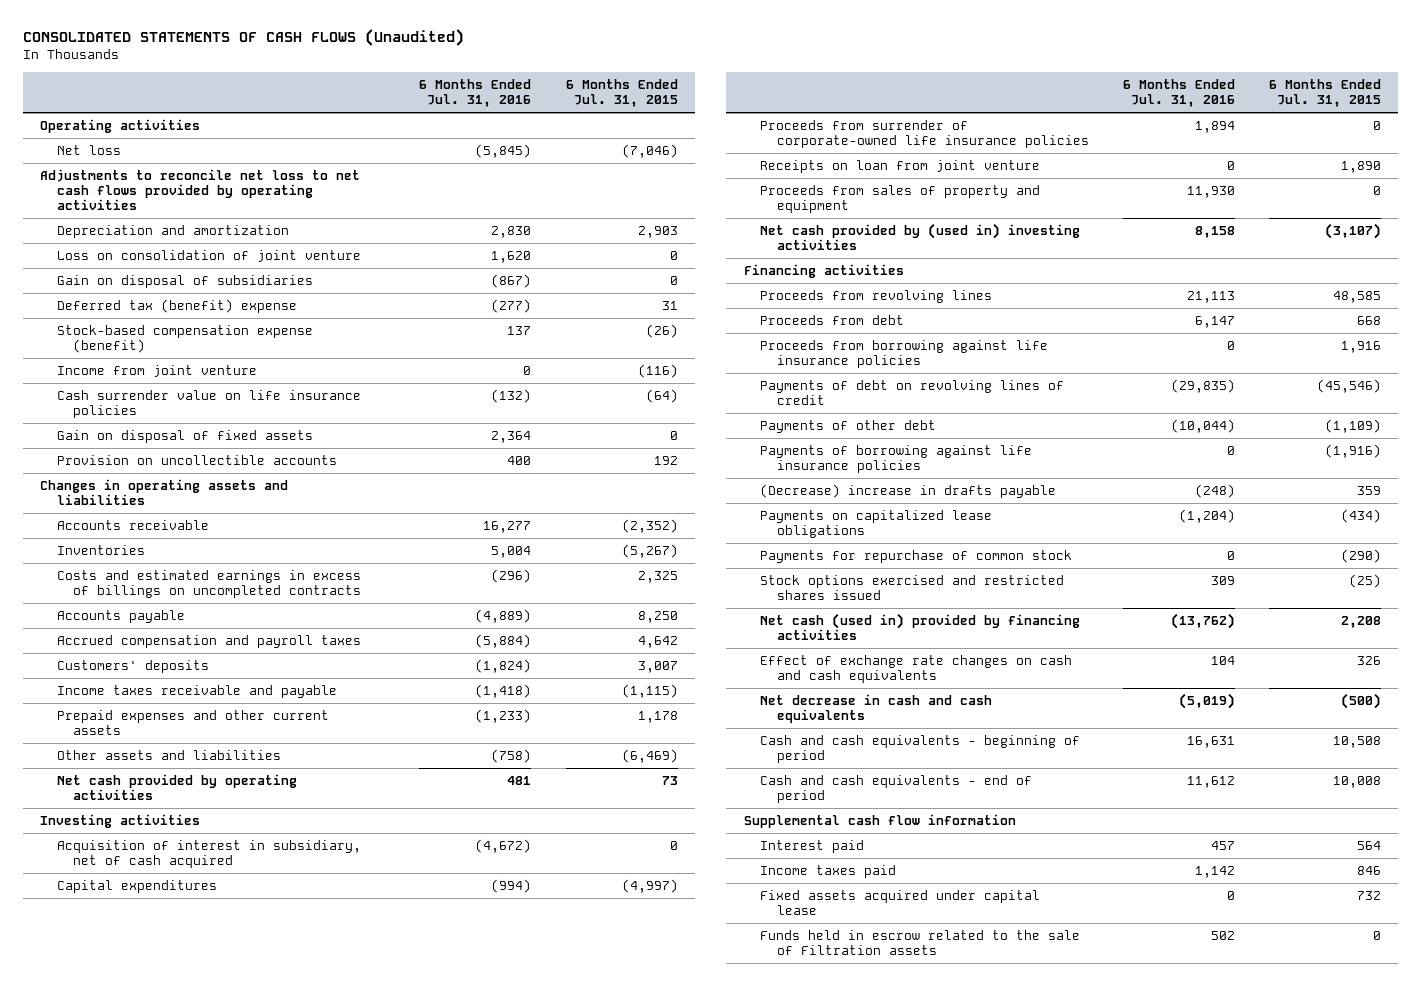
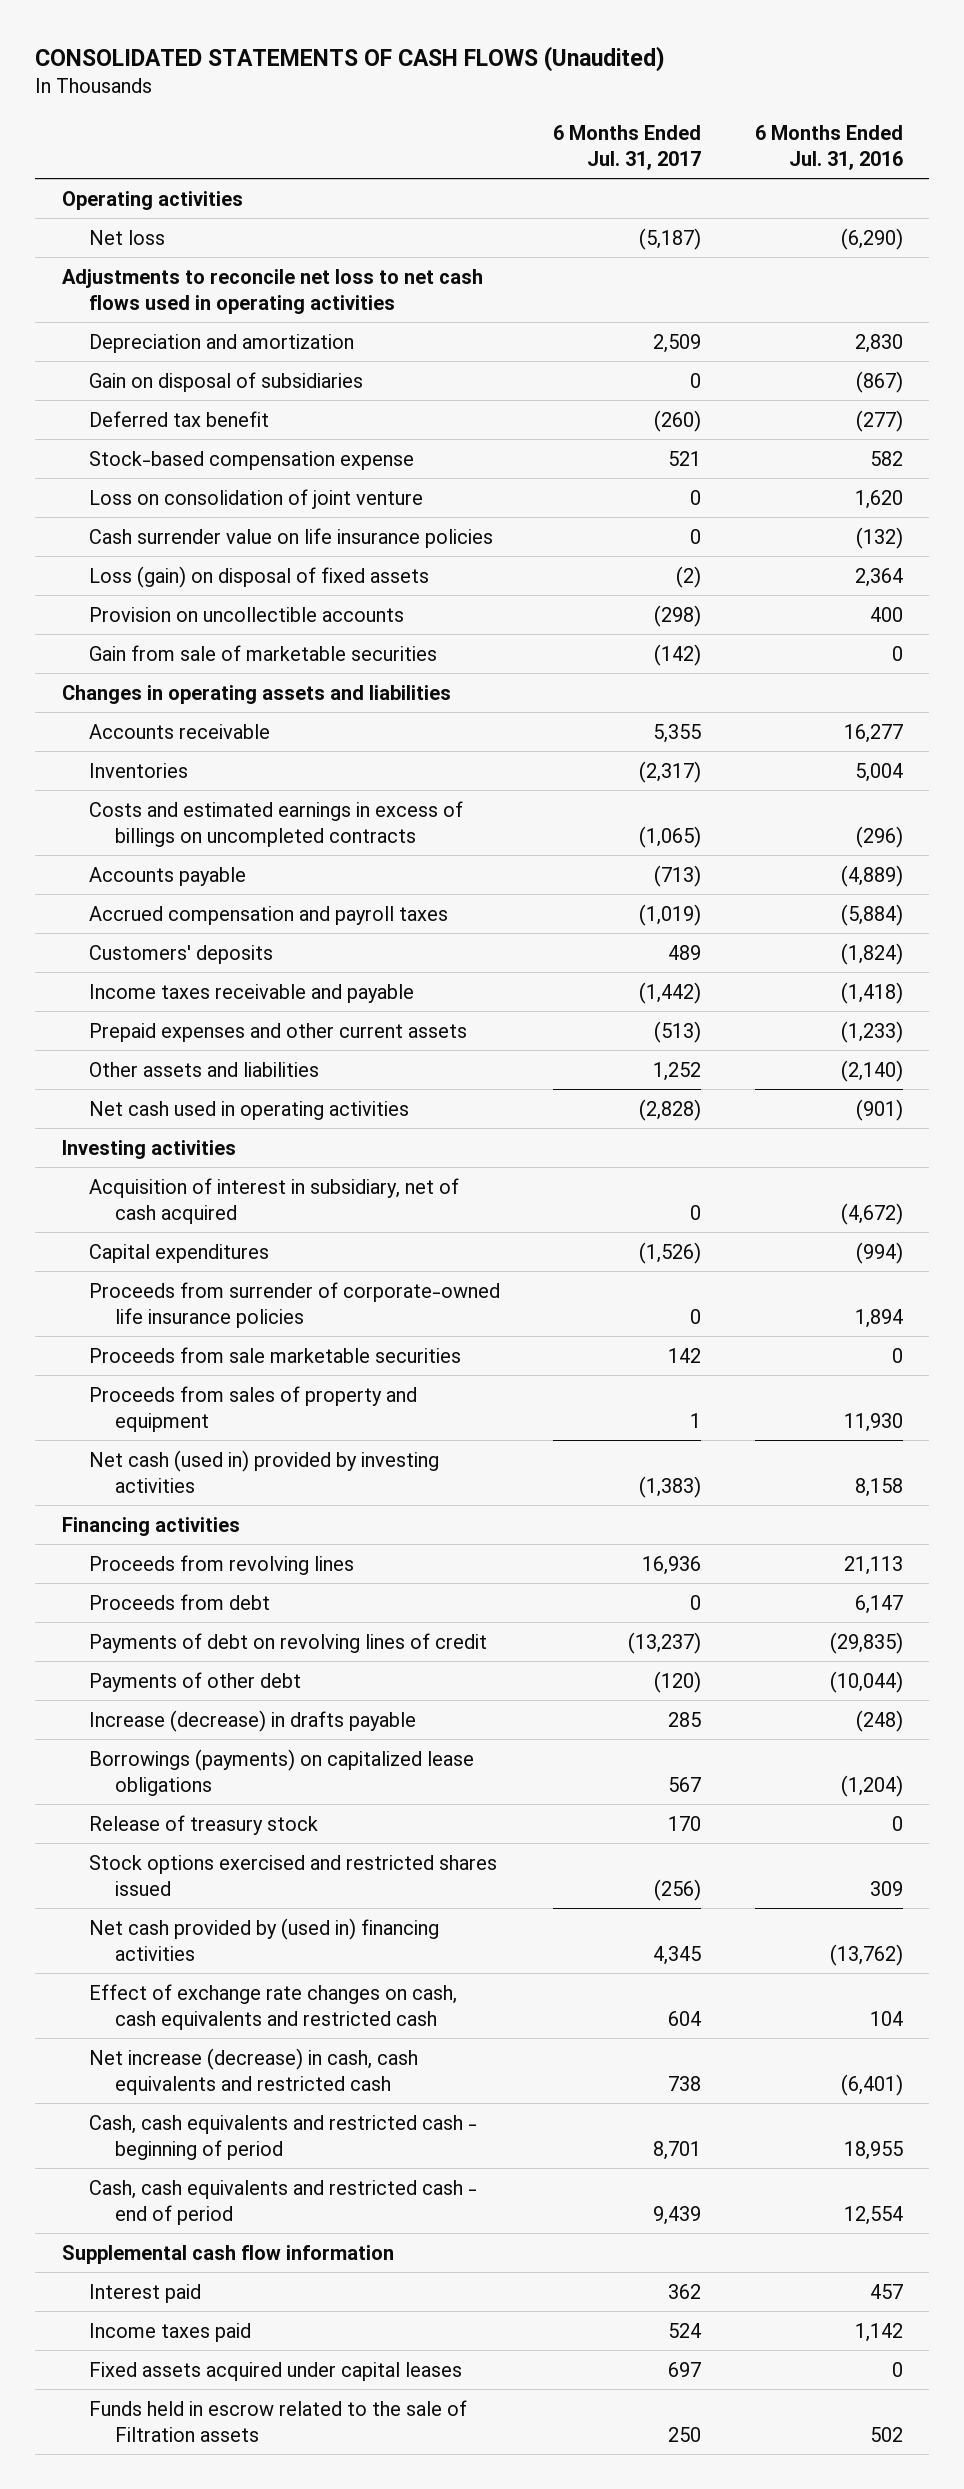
[565,78,678,108] 6 Months Ended Jul. 31, 2015 -> none
none -> [553,125,702,171] 6 Months Ended Jul. 31, 2017
[475,143,532,158] (5,845) -> [840,227,903,250] (6,290)
[40,168,361,211] Adjustments to reconcile net loss to net cash flows provided by operating activities -> [61,268,483,314] Adjustments to reconcile net loss to net cash flows used in operating activities
[56,364,257,377] Income from joint venture -> none
[56,298,297,313] Deferred tax (benefit) expense -> [88,410,269,427] Deferred tax benefit
[56,324,313,354] Stock-based compensation expense (benefit) -> [88,450,414,470] Stock-based compensation expense
[507,325,532,335] 137 -> [869,450,903,466] 582
[56,249,361,262] Loss on consolidation of joint venture -> [88,488,423,509] Loss on consolidation of joint venture
[56,429,313,443] Gain on disposal of fixed assets -> [88,565,429,588] Loss (gain) on disposal of fixed assets
none -> [88,644,437,661] Gain from sale of marketable securities
[491,748,532,763] (758) -> [840,1059,903,1082] (2,140)
[56,773,297,801] Net cash provided by operating activities -> [88,1100,409,1120] Net cash used in operating activities
[507,775,532,785] 481 -> [855,1098,903,1121] (901)
[760,159,1041,173] Receipts on loan from joint venture -> none
none -> [88,1346,461,1363] Proceeds from sale marketable securities
[760,222,1081,251] Net cash provided by (used in) investing activities -> [88,1449,439,1493] Net cash (used in) provided by investing activities
[760,339,1049,369] Proceeds from borrowing against life insurance policies -> none
[760,444,1033,474] Payments of borrowing against life insurance policies -> none
[760,483,1057,498] (Decrease) increase in drafts payable -> [88,1709,416,1732] Increase (decrease) in drafts payable
[760,509,993,539] Payments on capitalized lease obligations -> [88,1748,474,1796] Borrowings (payments) on capitalized lease obligations
[760,549,1073,563] Payments for repurchase of common stock -> [88,1814,318,1835] Release of treasury stock
[760,612,1081,641] Net cash (used in) provided by financing activities -> [88,1917,439,1961] Net cash provided by (used in) financing activities
[760,654,1073,684] Effect of exchange rate changes on cash and cash equivalents -> [88,1983,457,2030] Effect of exchange rate changes on cash, cash equivalents and restricted cash
[760,693,993,724] Net decrease in cash and cash equivalents -> [88,2047,418,2095] Net increase (decrease) in cash, cash equivalents and restricted cash
[1178,692,1235,709] (5,019) -> [840,2073,903,2096] (6,401)
[760,734,1081,764] Cash and cash equivalents - beginning of period -> [88,2114,477,2160] Cash, cash equivalents and restricted cash - beginning of period
[1186,735,1235,748] 16,631 -> [843,2140,903,2160] 18,955
[760,774,1033,804] Cash and cash equivalents - end of period -> [88,2179,477,2225] Cash, cash equivalents and restricted cash - end of period
[1186,775,1235,788] 11,612 -> [843,2205,903,2225] 12,554
[760,889,1041,916] Fixed assets acquired under capital lease -> [88,2361,462,2381] Fixed assets acquired under capital leases

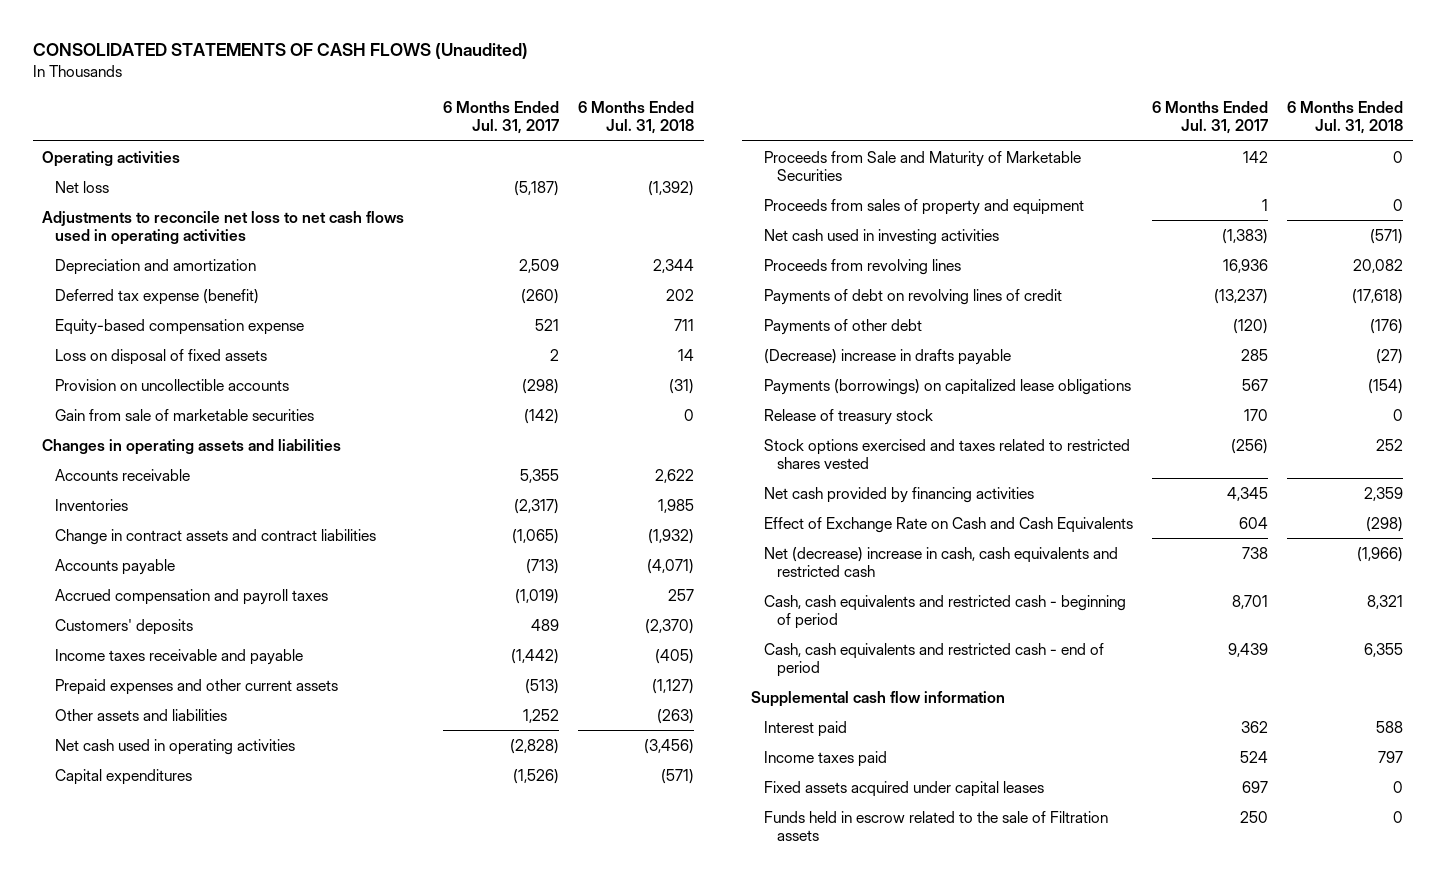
[754,125,903,171] 6 Months Ended Jul. 31, 2016 -> none
none -> [578,100,695,135] 6 Months Ended Jul. 31, 2018
[88,371,363,392] Gain on disposal of subsidiaries -> none
[88,488,423,509] Loss on consolidation of joint venture -> none
[88,527,493,548] Cash surrender value on life insurance policies -> none
[88,410,269,427] Deferred tax benefit -> [54,288,259,305] Deferred tax expense (benefit)
[88,450,414,470] Stock-based compensation expense -> [54,318,304,335] Equity-based compensation expense
[88,565,429,588] Loss (gain) on disposal of fixed assets -> [54,348,267,365] Loss on disposal of fixed assets
[676,565,702,588] (2) -> [550,348,560,361] 2
[88,800,463,847] Costs and estimated earnings in excess of billings on uncompleted contracts -> [54,528,376,545] Change in contract assets and contract liabilities
[61,1139,236,1159] Investing activities -> none
[88,1177,459,1224] Acquisition of interest in subsidiary, net of cash acquired -> none
[88,1281,500,1328] Proceeds from surrender of corporate-owned life insurance policies -> none
[88,1346,461,1363] Proceeds from sale marketable securities -> [764,150,1082,181] Proceeds from Sale and Maturity of Marketable Securities
[61,1516,240,1536] Financing activities -> none
[88,1449,439,1493] Net cash (used in) provided by investing activities -> [764,228,1000,245] Net cash used in investing activities
[88,1593,270,1610] Proceeds from debt -> none
[88,1709,416,1732] Increase (decrease) in drafts payable -> [764,348,1012,365] (Decrease) increase in drafts payable
[88,1748,474,1796] Borrowings (payments) on capitalized lease obligations -> [764,378,1132,395] Payments (borrowings) on capitalized lease obligations
[88,1854,497,1896] Stock options exercised and restricted shares issued -> [764,438,1131,469] Stock options exercised and taxes related to restricted shares vested
[88,1917,439,1961] Net cash provided by (used in) financing activities -> [764,486,1035,503] Net cash provided by financing activities
[88,1983,457,2030] Effect of exchange rate changes on cash, cash equivalents and restricted cash -> [764,516,1134,533] Effect of Exchange Rate on Cash and Cash Equivalents
[88,2047,418,2095] Net increase (decrease) in cash, cash equivalents and restricted cash -> [764,546,1119,577] Net (decrease) increase in cash, cash equivalents and restricted cash

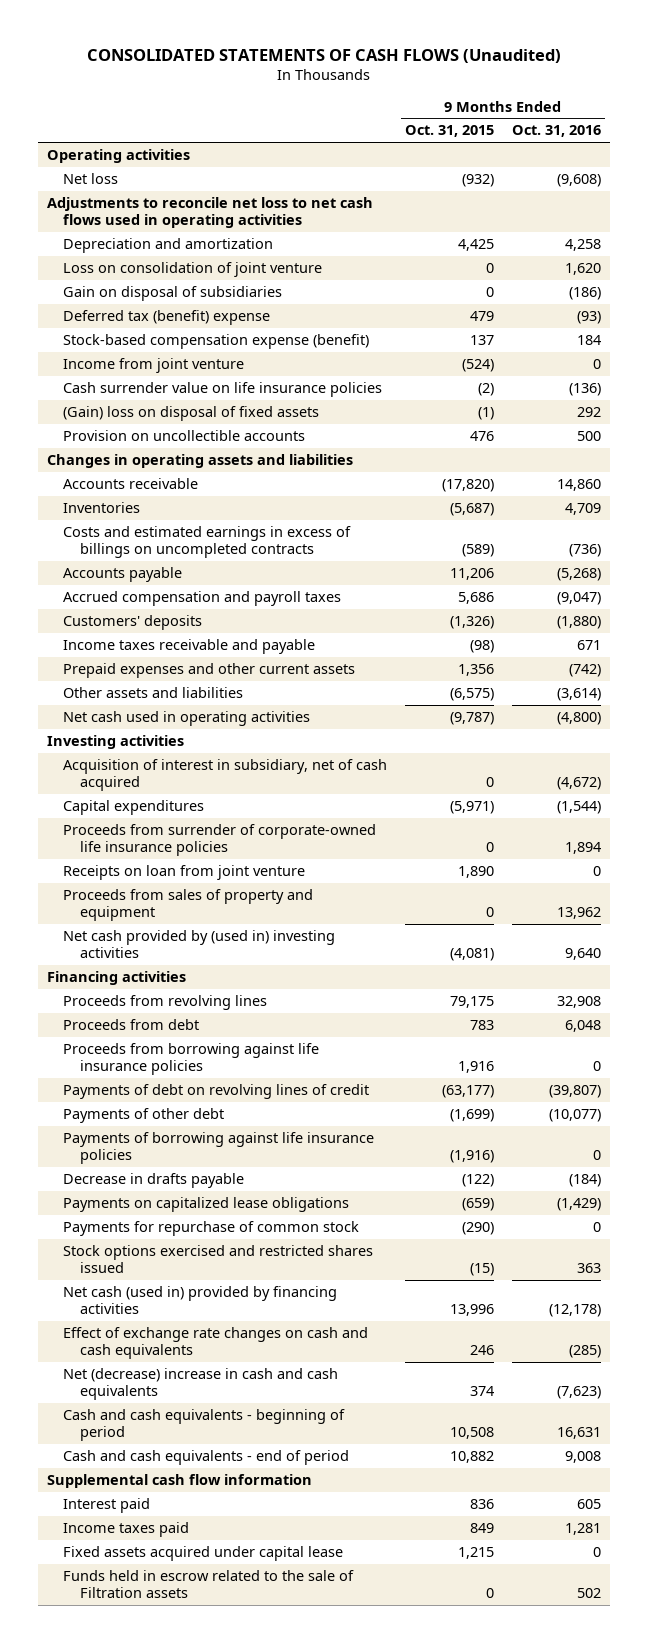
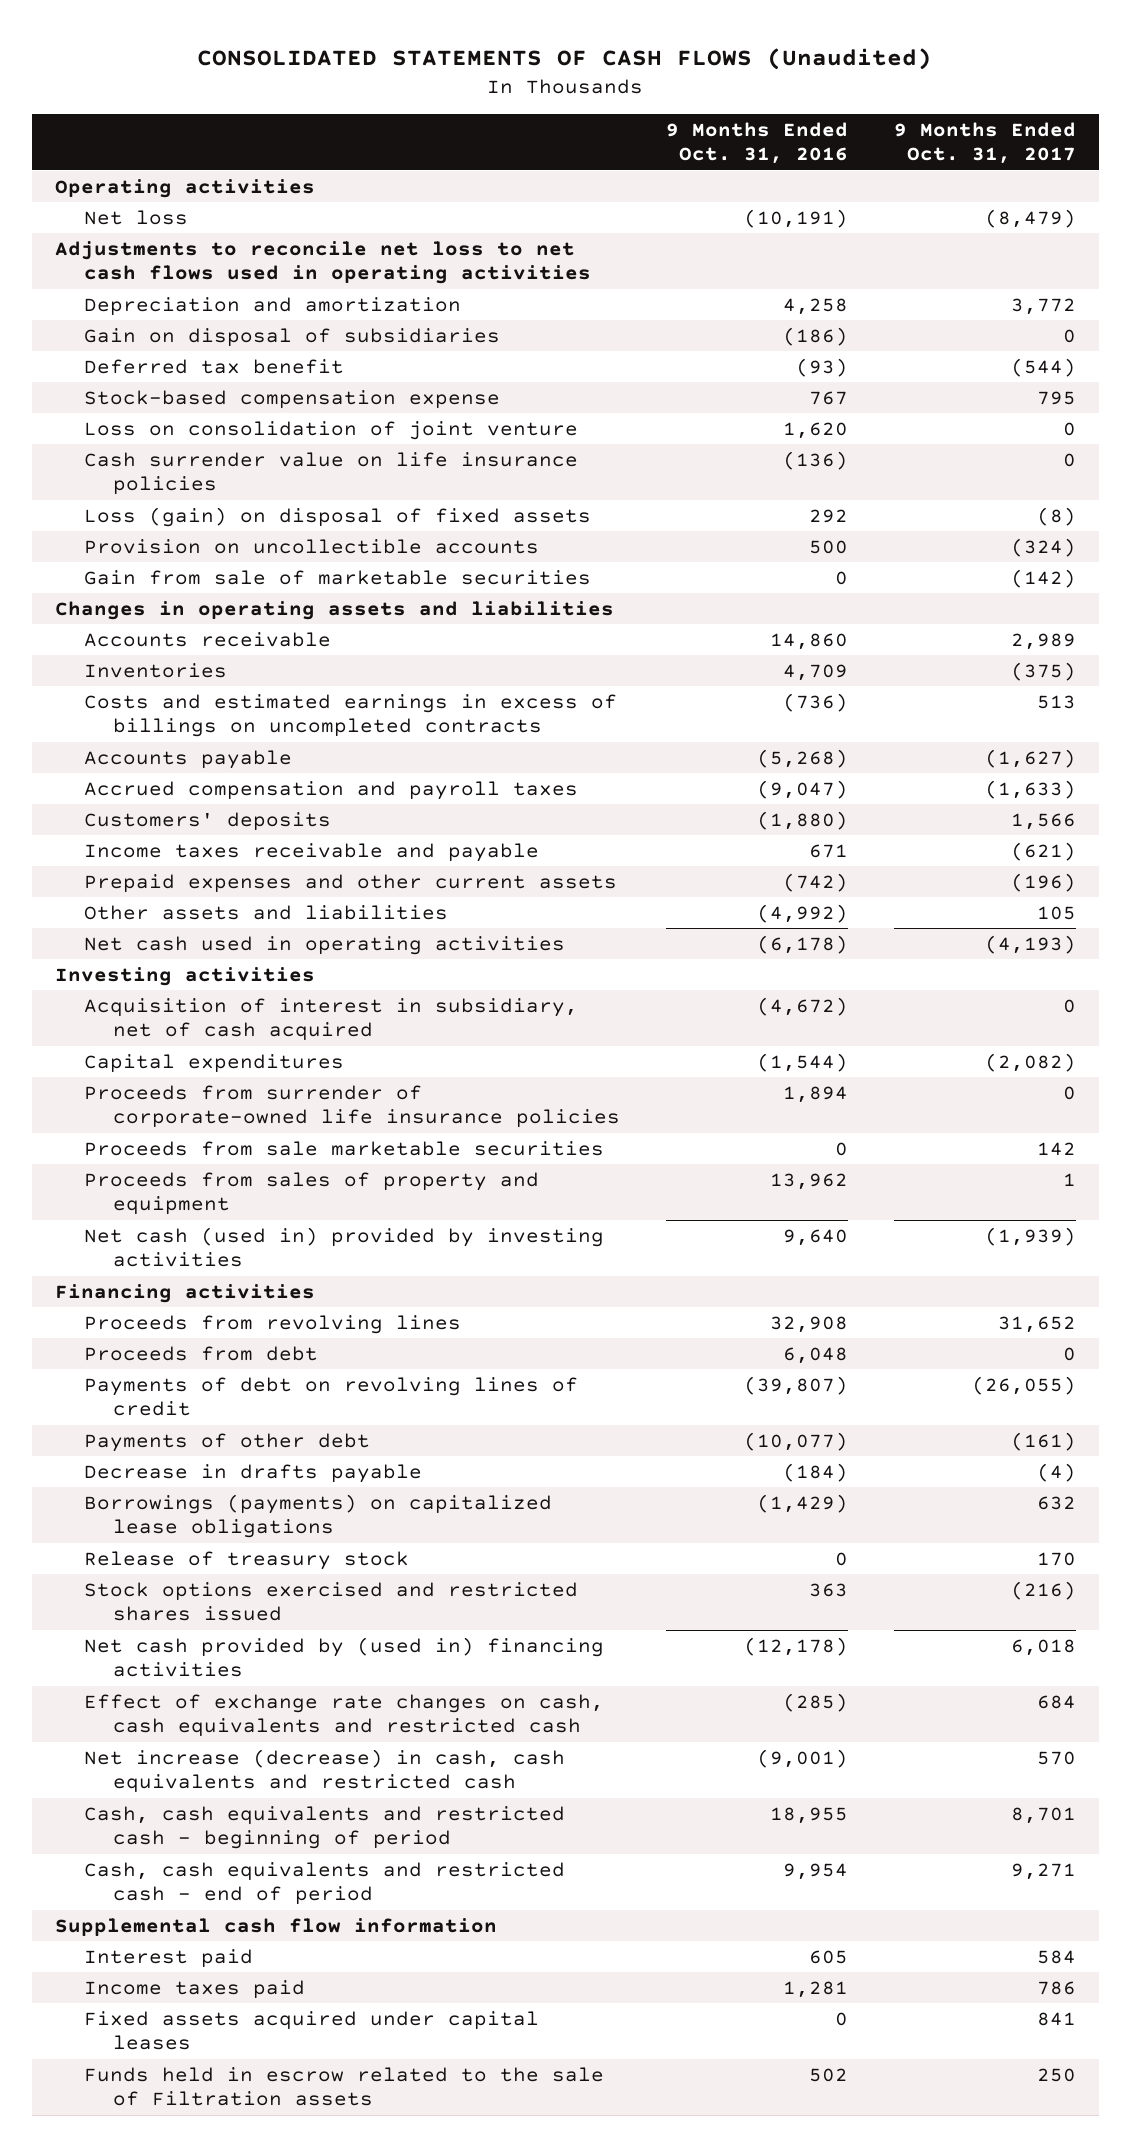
[405,125,495,138] Oct. 31, 2015 -> none
none -> [893,122,1076,165] 9 Months Ended Oct. 31, 2017
[556,174,601,188] (9,608) -> [743,208,848,228] (10,191)
[63,358,245,374] Income from joint venture -> none
[63,310,271,326] Deferred tax (benefit) expense -> [83,358,344,374] Deferred tax benefit
[63,334,370,350] Stock-based compensation expense (benefit) -> [83,389,500,409] Stock-based compensation expense
[576,335,601,346] 184 -> [808,390,848,405] 767
[63,262,323,278] Loss on consolidation of joint venture -> [83,420,578,440] Loss on consolidation of joint venture
[63,406,320,422] (Gain) loss on disposal of fixed assets -> [83,506,591,527] Loss (gain) on disposal of fixed assets
none -> [83,569,591,585] Gain from sale of marketable securities
[556,688,601,702] (3,614) -> [756,903,848,923] (4,992)
[556,712,601,726] (4,800) -> [756,934,848,954] (6,178)
[63,865,306,881] Receipts on loan from joint venture -> none
none -> [83,1140,604,1156] Proceeds from sale marketable securities
[63,930,336,959] Net cash provided by (used in) investing activities -> [83,1226,604,1268] Net cash (used in) provided by investing activities
[63,1043,320,1076] Proceeds from borrowing against life insurance policies -> none
[63,1132,375,1165] Payments of borrowing against life insurance policies -> none
[63,1197,350,1213] Payments on capitalized lease obligations -> [83,1493,552,1539] Borrowings (payments) on capitalized lease obligations
[63,1221,360,1237] Payments for repurchase of common stock -> [83,1550,409,1570] Release of treasury stock
[63,1286,338,1315] Net cash (used in) provided by financing activities -> [83,1636,604,1678] Net cash provided by (used in) financing activities
[63,1327,369,1360] Effect of exchange rate changes on cash and cash equivalents -> [83,1693,604,1738] Effect of exchange rate changes on cash, cash equivalents and restricted cash
[63,1368,339,1401] Net (decrease) increase in cash and cash equivalents -> [83,1748,565,1794] Net increase (decrease) in cash, cash equivalents and restricted cash
[556,1386,601,1400] (7,623) -> [756,1748,848,1768] (9,001)
[63,1409,346,1442] Cash and cash equivalents - beginning of period -> [83,1805,565,1850] Cash, cash equivalents and restricted cash - beginning of period
[556,1427,601,1440] 16,631 -> [769,1806,848,1824] 18,955
[63,1450,350,1466] Cash and cash equivalents - end of period -> [83,1861,565,1906] Cash, cash equivalents and restricted cash - end of period
[564,1451,601,1464] 9,008 -> [782,1862,848,1880] 9,954
[63,1546,344,1562] Fixed assets acquired under capital lease -> [83,2010,539,2051] Fixed assets acquired under capital leases

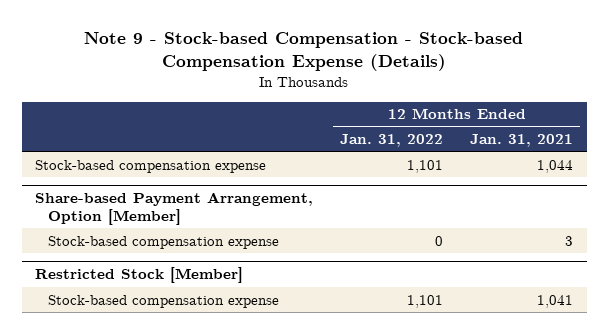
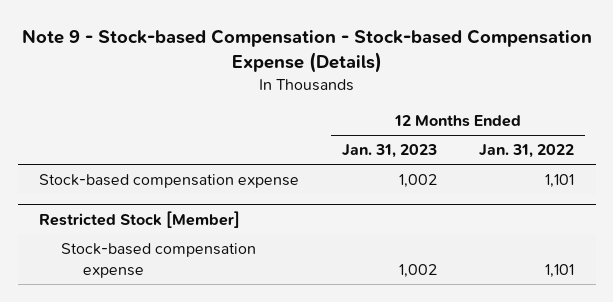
[470,133,574,147] Jan. 31, 2021 -> none
none -> [341,144,437,159] Jan. 31, 2023
[35,192,314,225] Share-based Payment Arrangement, Option [Member] -> none
[48,235,280,249] Stock-based compensation expense -> none

